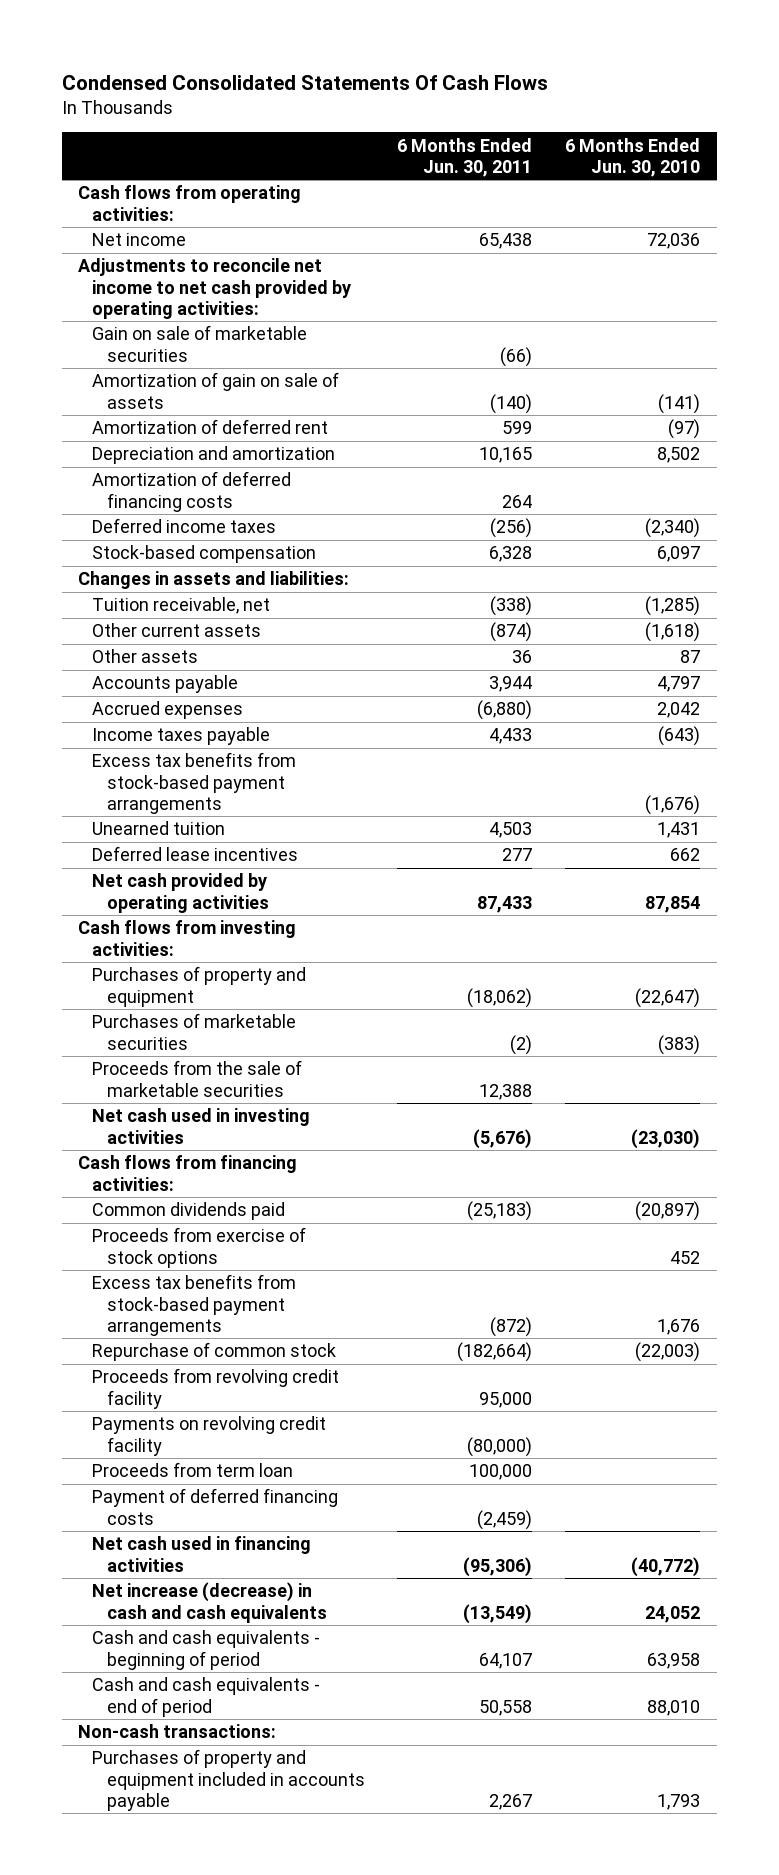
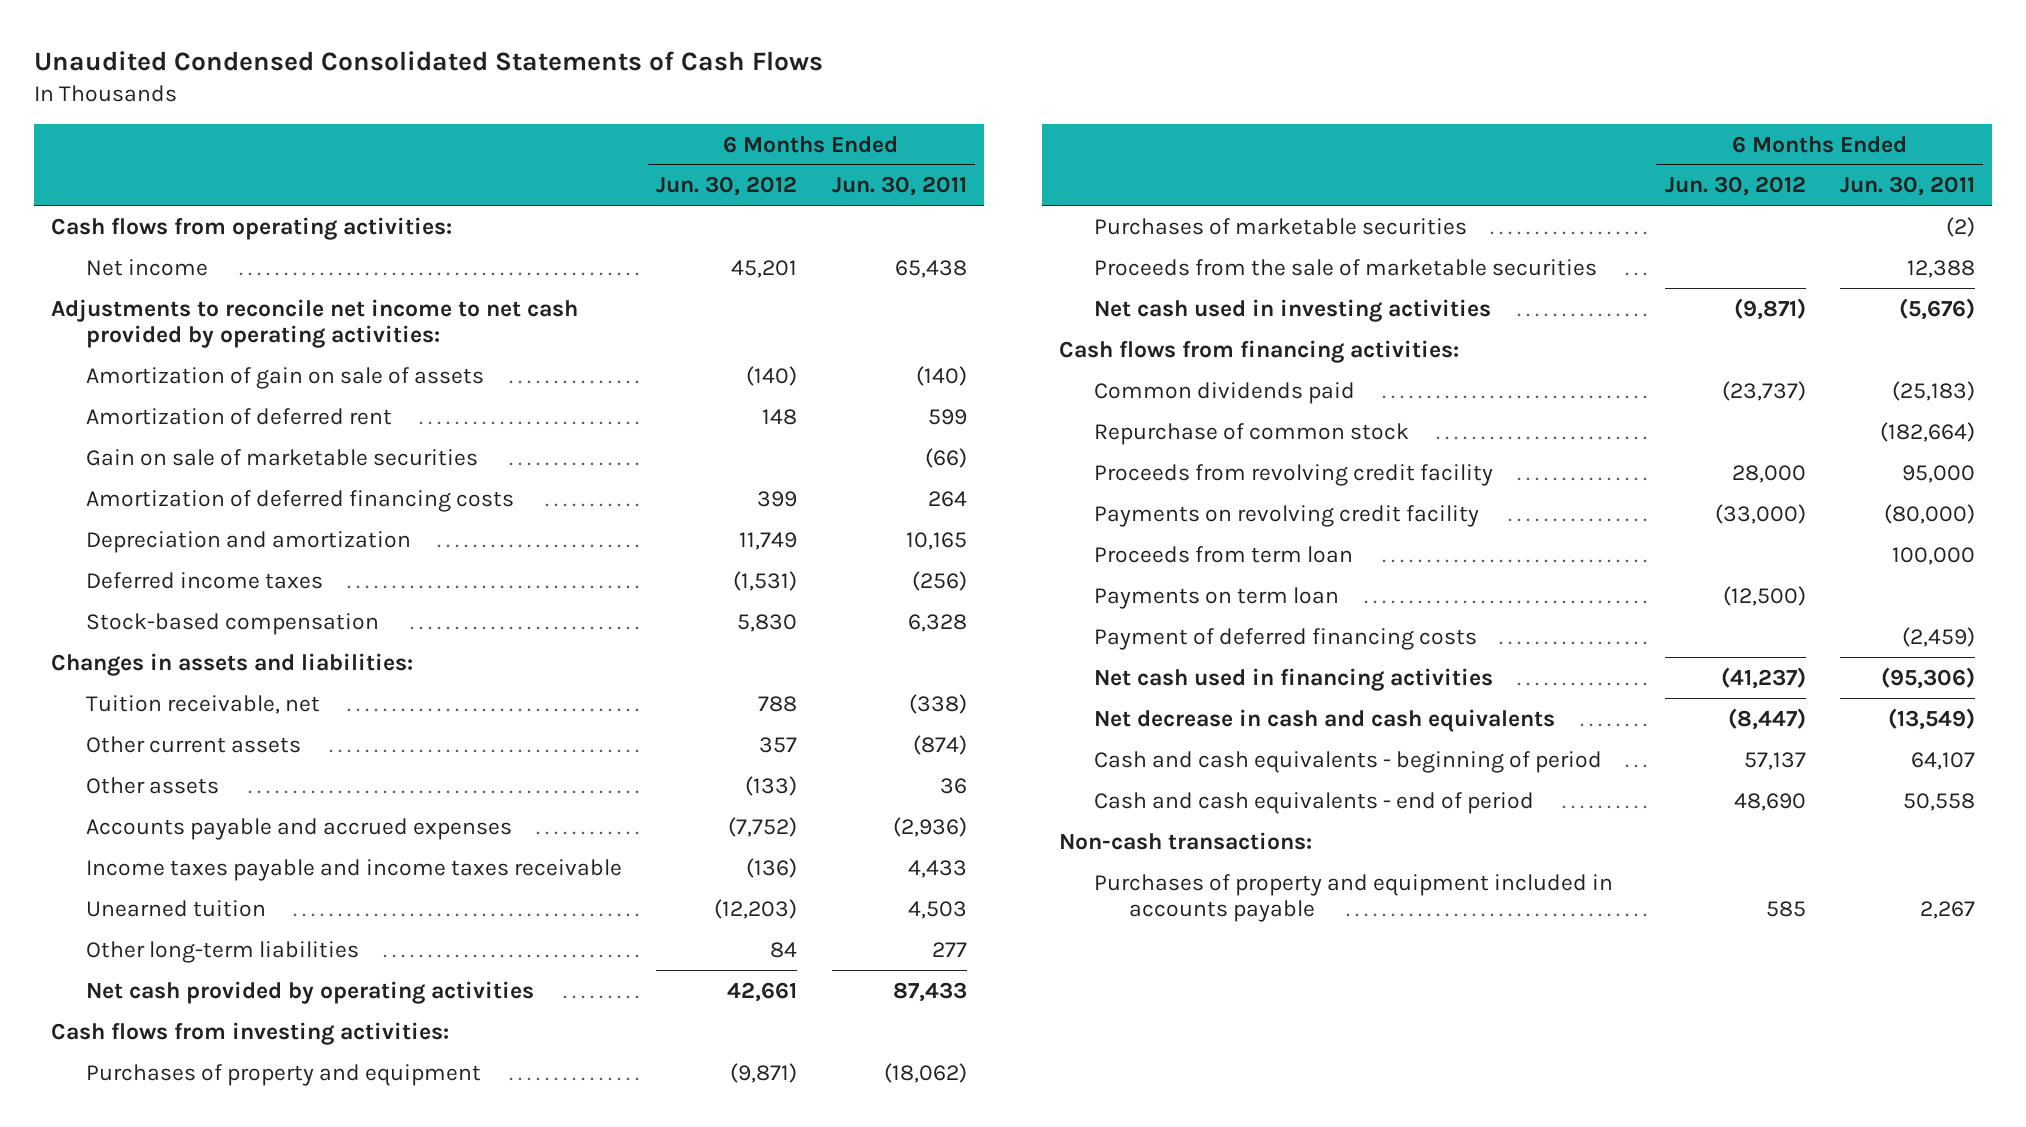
[61,74,548,90] Condensed Consolidated Statements Of Cash Flows -> [33,50,823,71] Unaudited Condensed Consolidated Statements of Cash Flows
[565,137,701,177] 6 Months Ended Jun. 30, 2010 -> none
none -> [656,176,798,197] Jun. 30, 2012
[92,325,308,362] Gain on sale of marketable securities -> [86,448,479,466] Gain on sale of marketable securities
[92,446,336,465] Depreciation and amortization -> [86,530,412,553] Depreciation and amortization
[92,675,239,694] Accounts payable -> none
[92,701,244,720] Accrued expenses -> none
[92,752,297,814] Excess tax benefits from stock-based payment arrangements -> none
none -> [86,817,513,840] Accounts payable and accrued expenses
[92,727,271,746] Income taxes payable -> [86,858,623,881] Income taxes payable and income taxes receivable
[92,846,299,862] Deferred lease incentives -> [86,940,360,963] Other long-term liabilities
[92,1227,307,1268] Proceeds from exercise of stock options -> none
[92,1274,297,1336] Excess tax benefits from stock-based payment arrangements -> none
none -> [1094,586,1340,609] Payments on term loan
[92,1582,327,1623] Net increase (decrease) in cash and cash equivalents -> [1094,708,1556,732] Net decrease in cash and cash equivalents

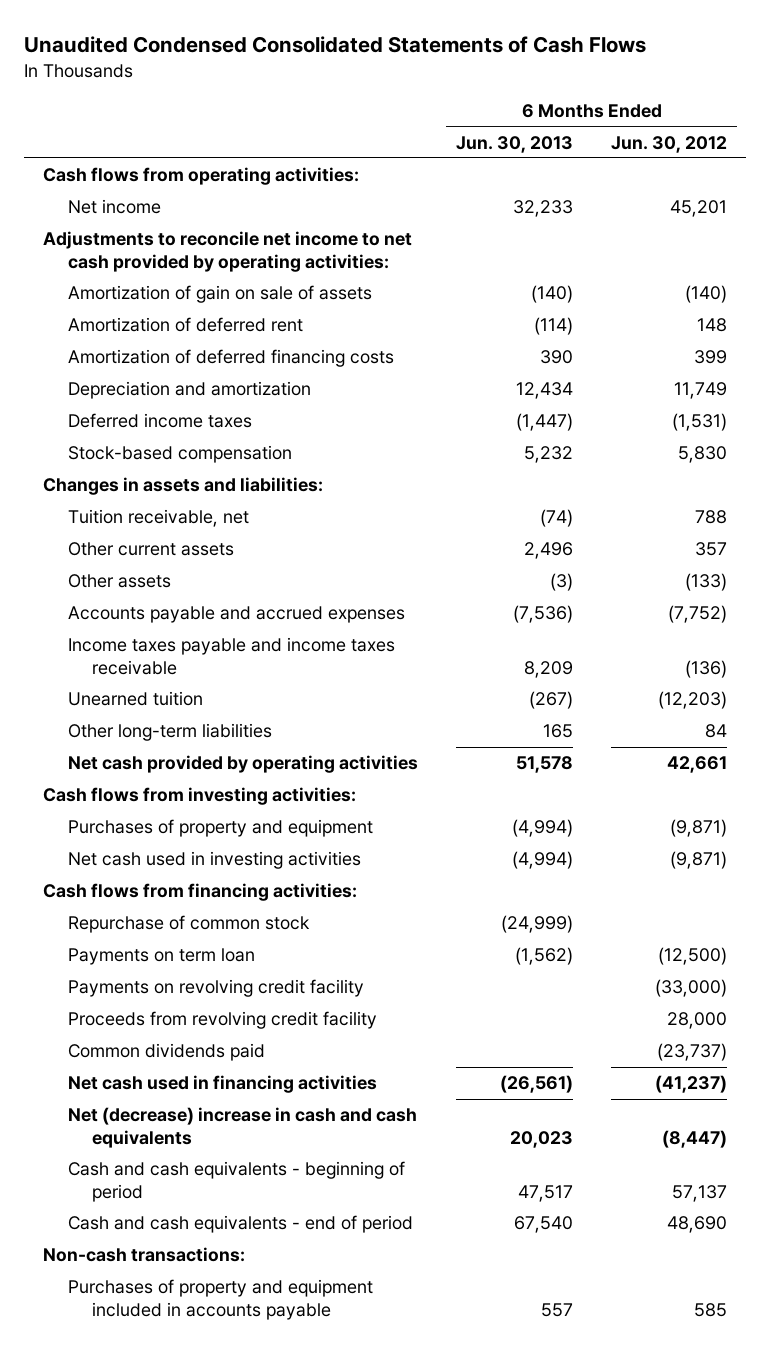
[831,176,967,197] Jun. 30, 2011 -> none
none -> [455,135,573,153] Jun. 30, 2013
[86,448,479,466] Gain on sale of marketable securities -> none
[1094,217,1468,235] Purchases of marketable securities -> none
[1094,258,1598,276] Proceeds from the sale of marketable securities -> none
[1094,545,1354,563] Proceeds from term loan -> none
[1094,627,1478,650] Payment of deferred financing costs -> none
[1094,504,1480,527] Payments on revolving credit facility -> [67,979,364,998] Payments on revolving credit facility
[1094,463,1494,486] Proceeds from revolving credit facility -> [67,1011,377,1030] Proceeds from revolving credit facility
[1094,381,1356,404] Common dividends paid -> [67,1043,265,1062] Common dividends paid
[1094,708,1556,732] Net decrease in cash and cash equivalents -> [67,1107,417,1148] Net (decrease) increase in cash and cash equivalents

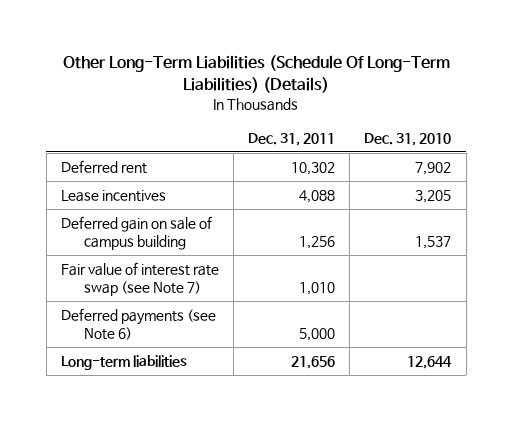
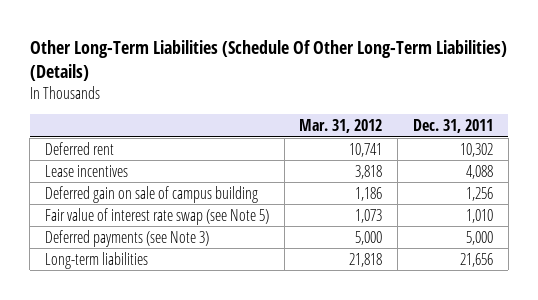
[63,55,451,94] Other Long-Term Liabilities (Schedule Of Long-Term Liabilities) (Details) -> [29,39,507,81] Other Long-Term Liabilities (Schedule Of Other Long-Term Liabilities) (Details)
[364,132,452,146] Dec. 31, 2010 -> none
none -> [299,118,383,133] Mar. 31, 2012
[60,262,219,297] Fair value of interest rate swap (see Note 7) -> [44,207,269,225] Fair value of interest rate swap (see Note 5)
[60,308,216,341] Deferred payments (see Note 6) -> [44,229,209,247] Deferred payments (see Note 3)

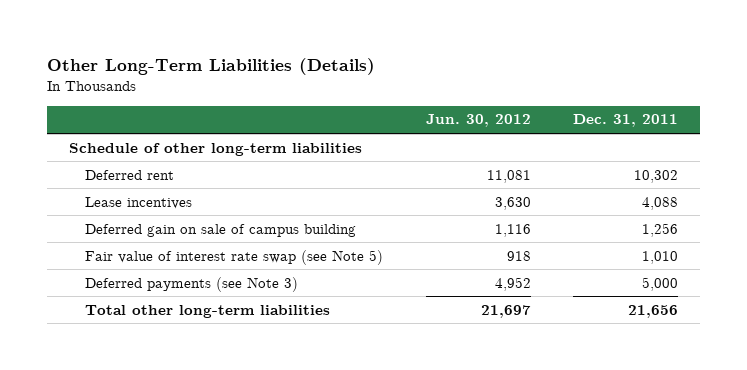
[29,39,507,81] Other Long-Term Liabilities (Schedule Of Other Long-Term Liabilities) (Details) -> [47,57,376,75] Other Long-Term Liabilities (Details)
[299,118,383,133] Mar. 31, 2012 -> none
none -> [425,114,531,128] Jun. 30, 2012
none -> [68,142,362,156] Schedule of other long-term liabilities
[44,251,148,269] Long-term liabilities -> [84,304,330,318] Total other long-term liabilities

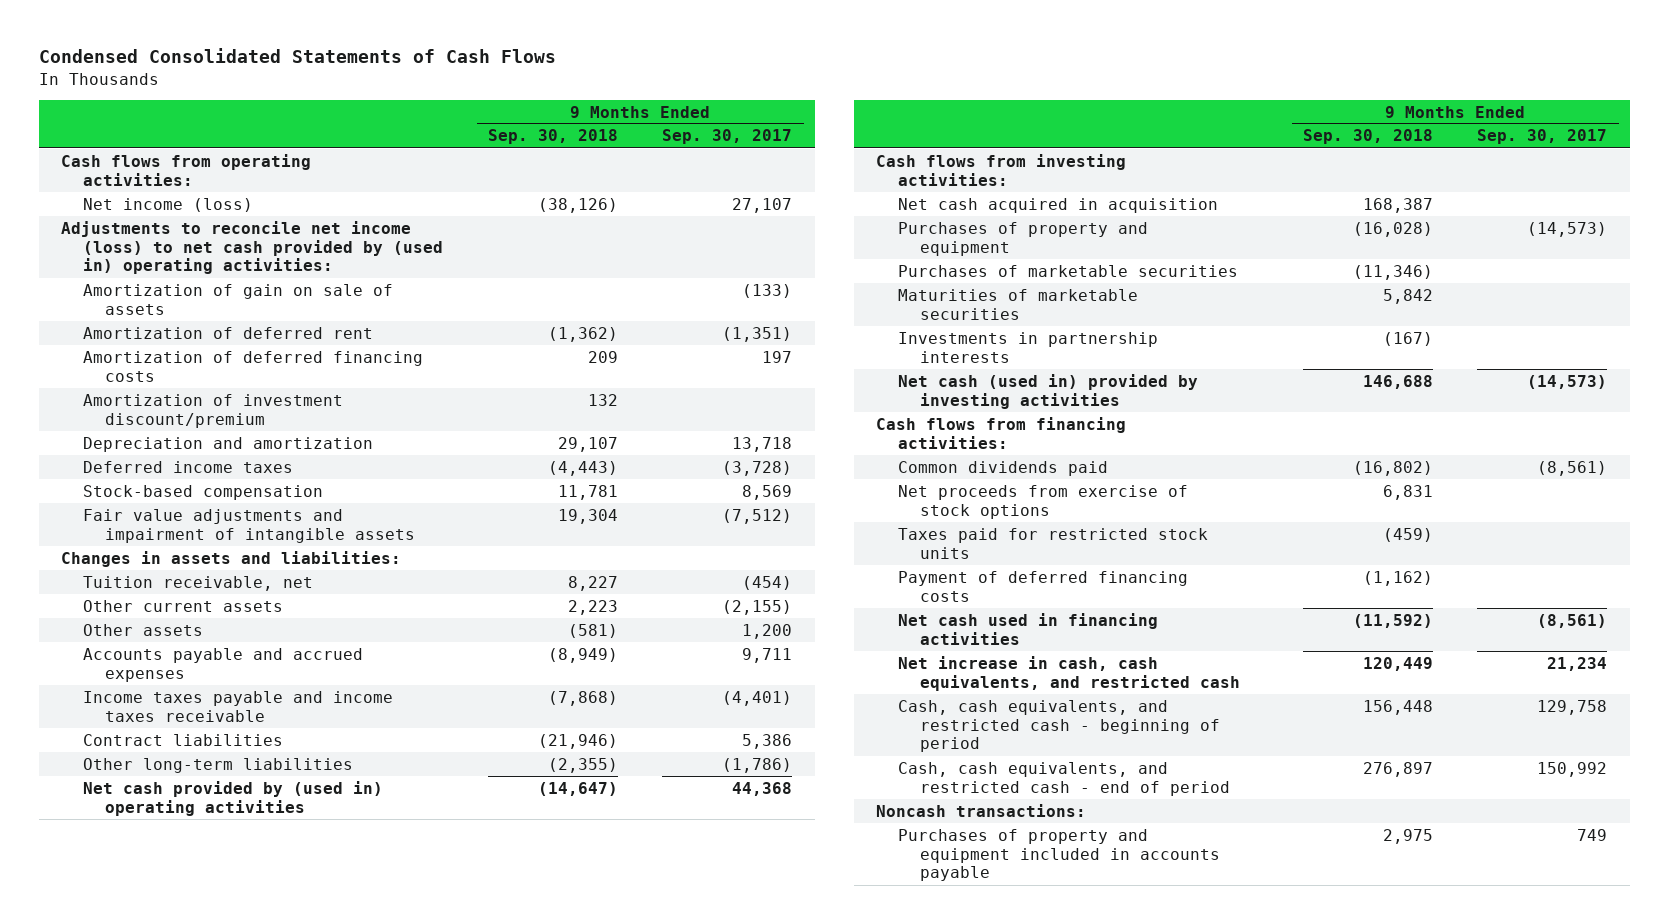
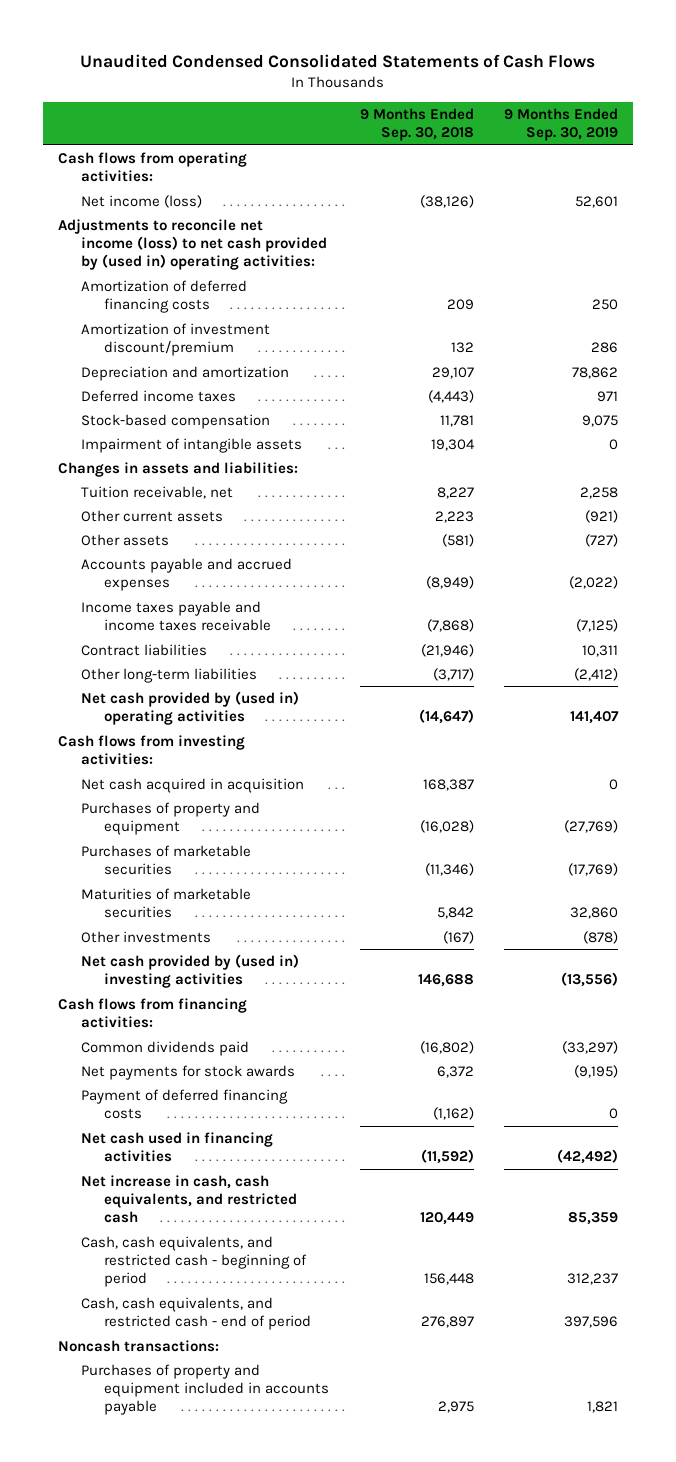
[38,48,556,64] Condensed Consolidated Statements of Cash Flows -> [80,53,596,68] Unaudited Condensed Consolidated Statements of Cash Flows
[662,129,793,145] Sep. 30, 2017 -> none
none -> [503,108,618,142] 9 Months Ended Sep. 30, 2019
[83,283,394,315] Amortization of gain on sale of assets -> none
[83,326,374,339] Amortization of deferred rent -> none
[83,508,415,543] Fair value adjustments and impairment of intangible assets -> [81,438,303,454] Impairment of intangible assets
[547,757,618,773] (2,355) -> [432,668,474,682] (3,717)
[898,331,1159,363] Investments in partnership interests -> [81,931,212,944] Other investments
[898,373,1199,409] Net cash (used in) provided by investing activities -> [81,954,300,989] Net cash provided by (used in) investing activities
[898,484,1189,519] Net proceeds from exercise of stock options -> none
[898,527,1209,559] Taxes paid for restricted stock units -> none
none -> [81,1065,296,1081] Net payments for stock awards

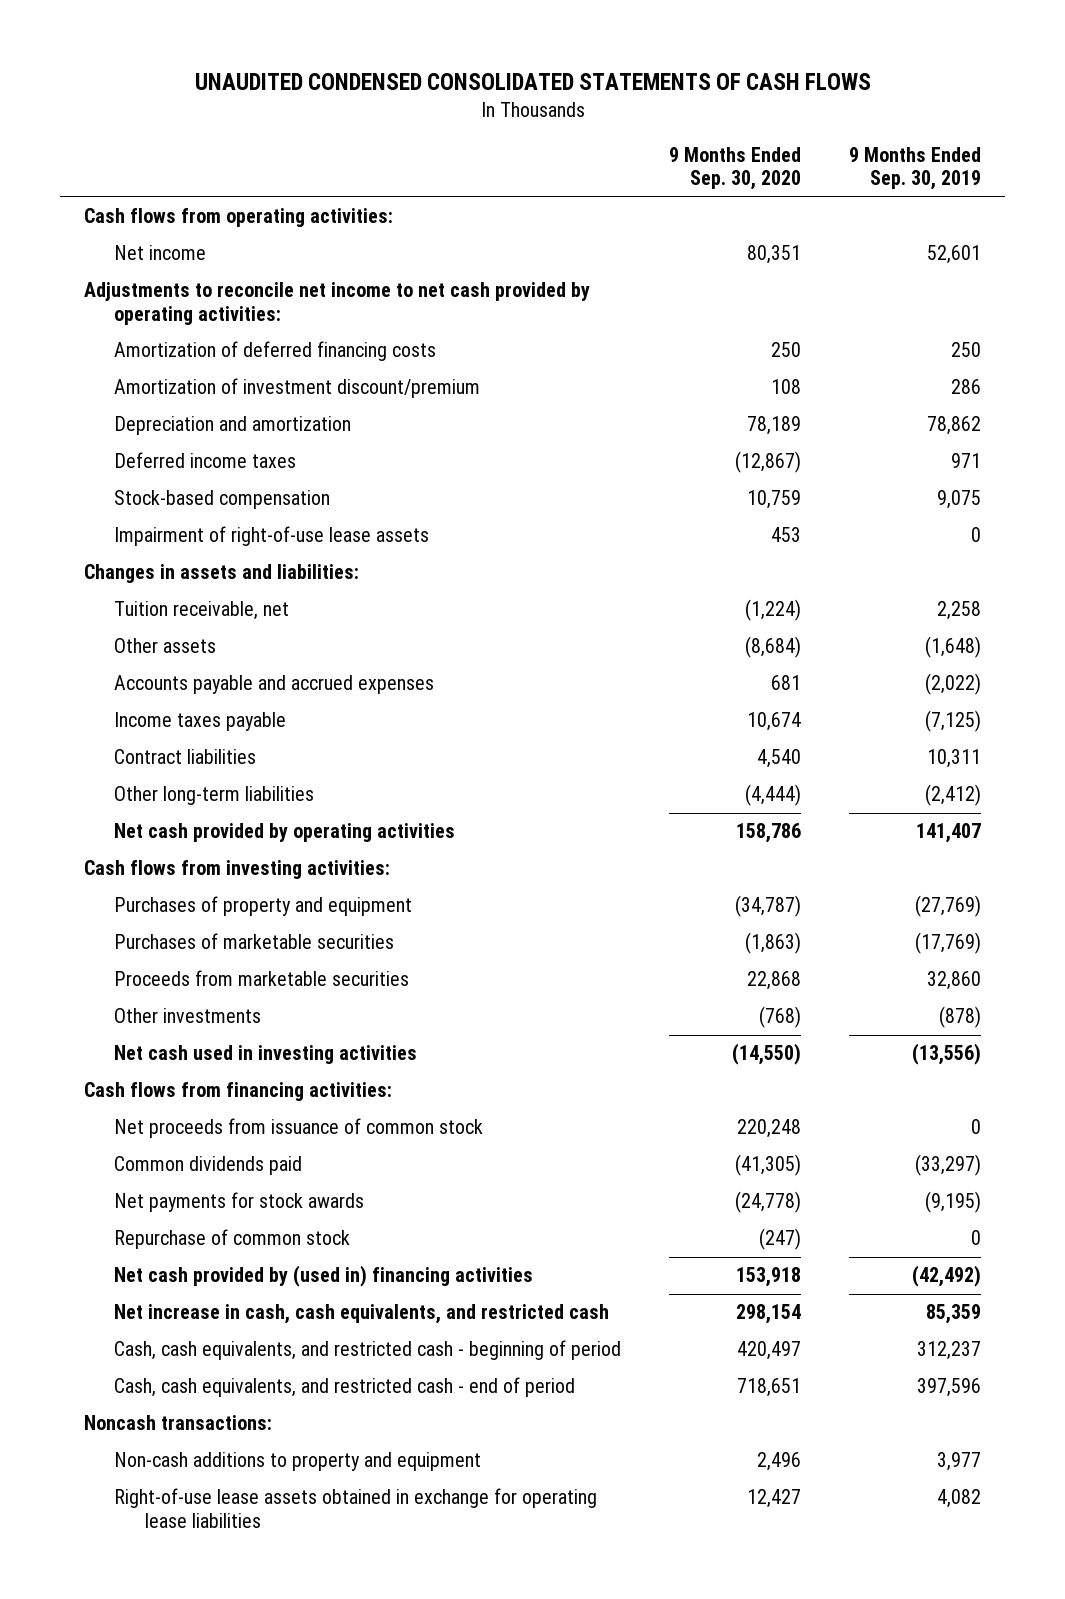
[80,53,596,68] Unaudited Condensed Consolidated Statements of Cash Flows -> [194,73,871,91] UNAUDITED CONDENSED CONSOLIDATED STATEMENTS OF CASH FLOWS
[359,108,474,142] 9 Months Ended Sep. 30, 2018 -> none
none -> [669,147,802,191] 9 Months Ended Sep. 30, 2020
[81,195,203,209] Net income (loss) -> [114,245,207,261] Net income
[58,219,328,271] Adjustments to reconcile net income (loss) to net cash provided by (used in) operating activities: -> [83,282,590,325] Adjustments to reconcile net income to net cash provided by operating activities:
[81,438,303,454] Impairment of intangible assets -> none
none -> [114,526,430,547] Impairment of right-of-use lease assets
[81,510,224,523] Other current assets -> none
[584,534,618,548] (727) -> [925,636,982,659] (1,648)
[81,601,272,632] Income taxes payable and income taxes receivable -> [114,712,287,732] Income taxes payable
[81,691,300,726] Net cash provided by (used in) operating activities -> [114,823,456,843] Net cash provided by operating activities
[81,778,305,794] Net cash acquired in acquisition -> none
[81,888,252,919] Maturities of marketable securities -> [114,970,410,987] Proceeds from marketable securities
[81,954,300,989] Net cash provided by (used in) investing activities -> [114,1045,418,1065] Net cash used in investing activities
none -> [114,1118,484,1139] Net proceeds from issuance of common stock
[81,1089,289,1120] Payment of deferred financing costs -> none
none -> [114,1229,351,1250] Repurchase of common stock
[81,1132,274,1163] Net cash used in financing activities -> [114,1265,534,1288] Net cash provided by (used in) financing activities
[81,1364,330,1416] Purchases of property and equipment included in accounts payable -> [114,1452,482,1472] Non-cash additions to property and equipment
[586,1401,618,1414] 1,821 -> [937,1452,982,1472] 3,977
none -> [114,1488,598,1528] Right-of-use lease assets obtained in exchange for operating lease liabilities

